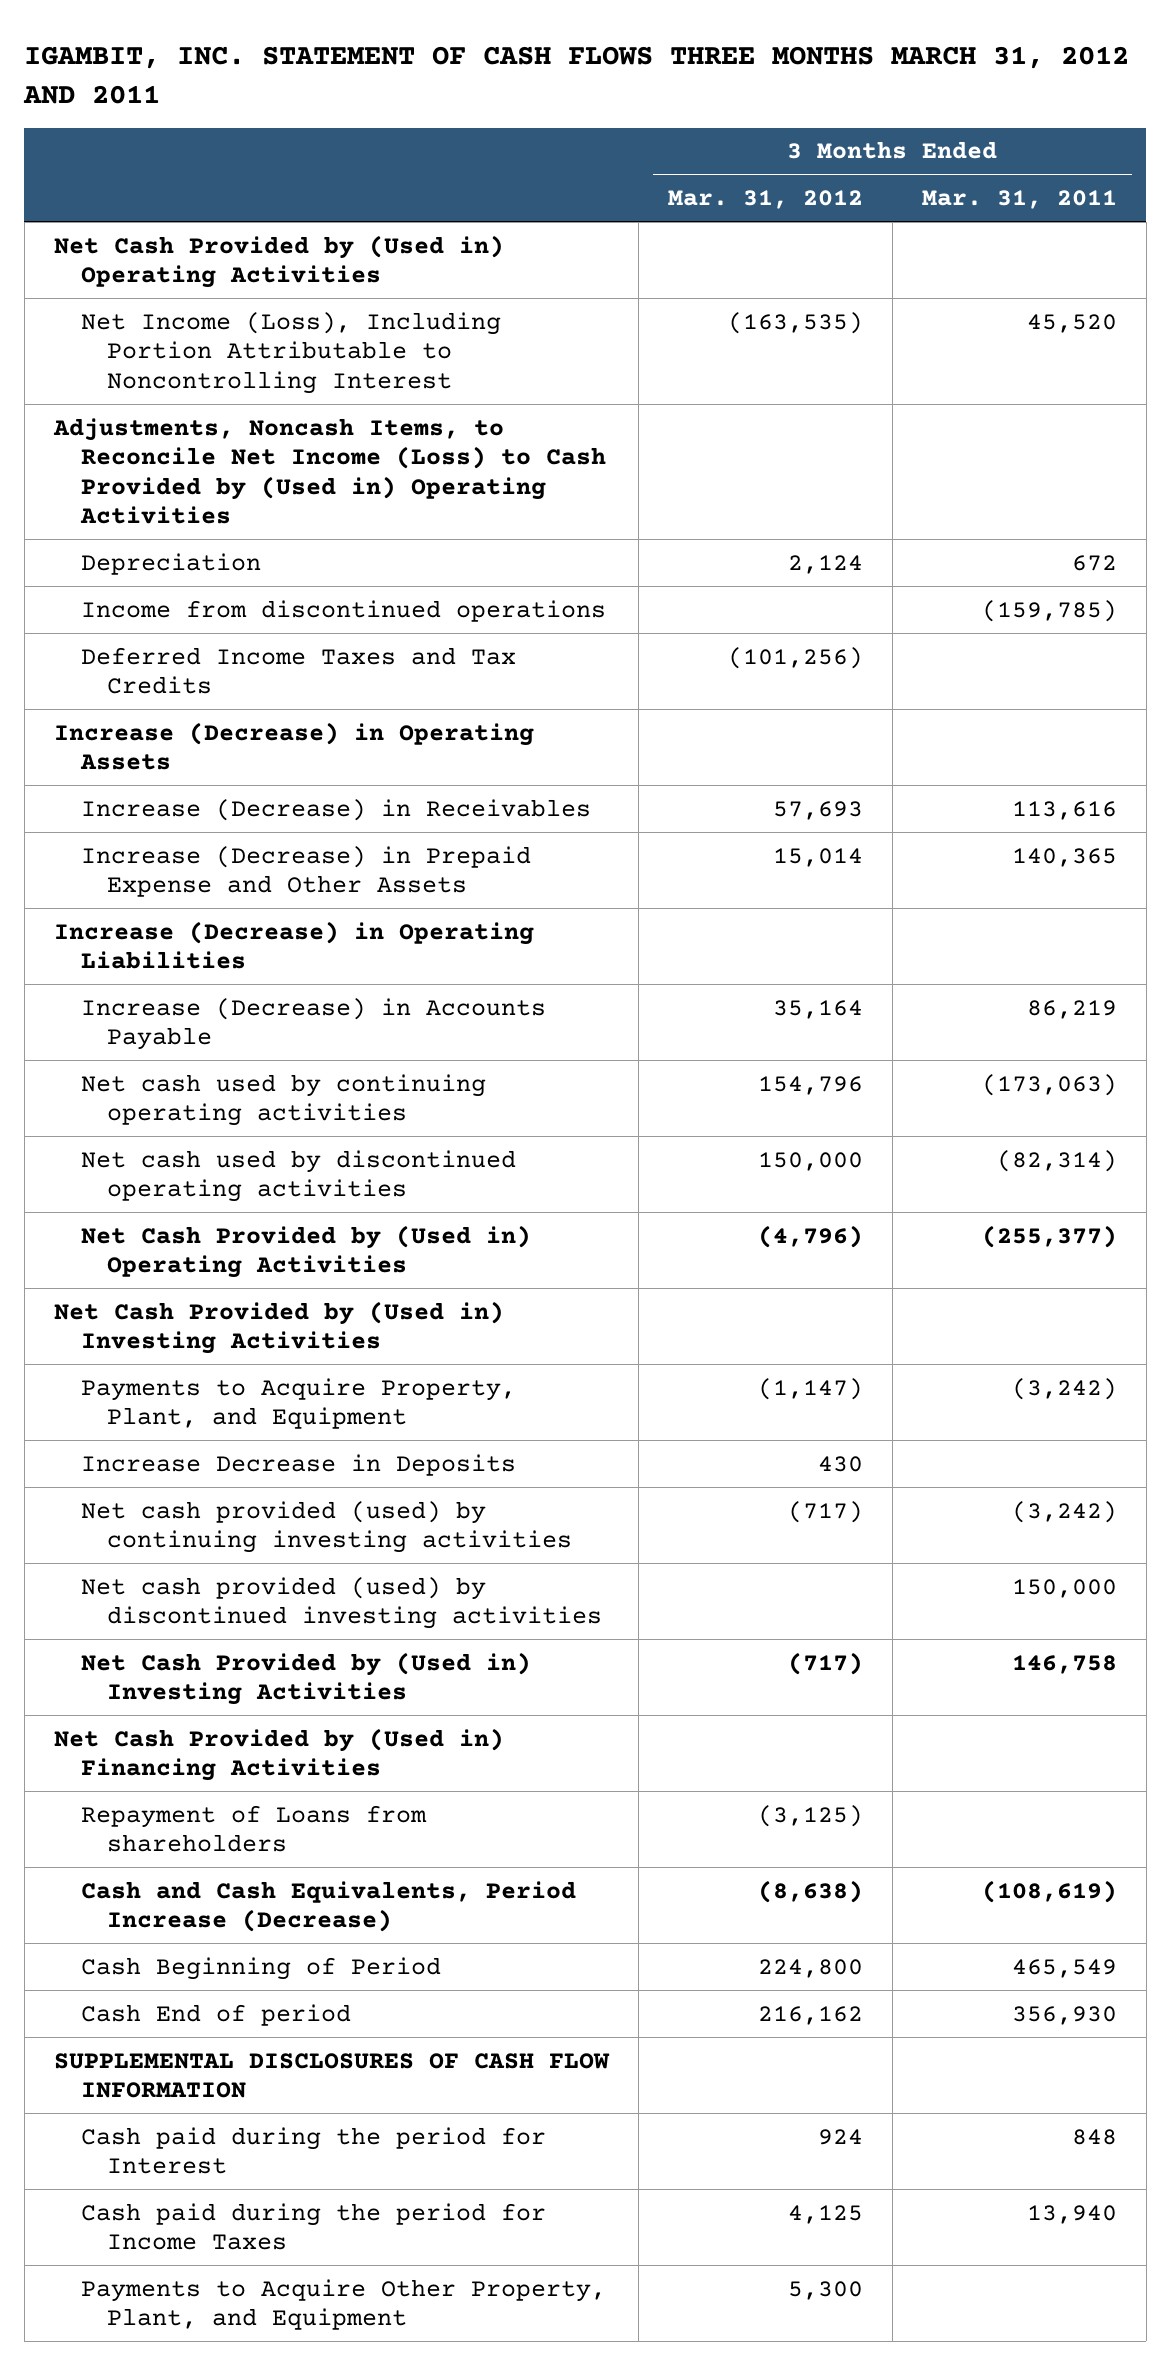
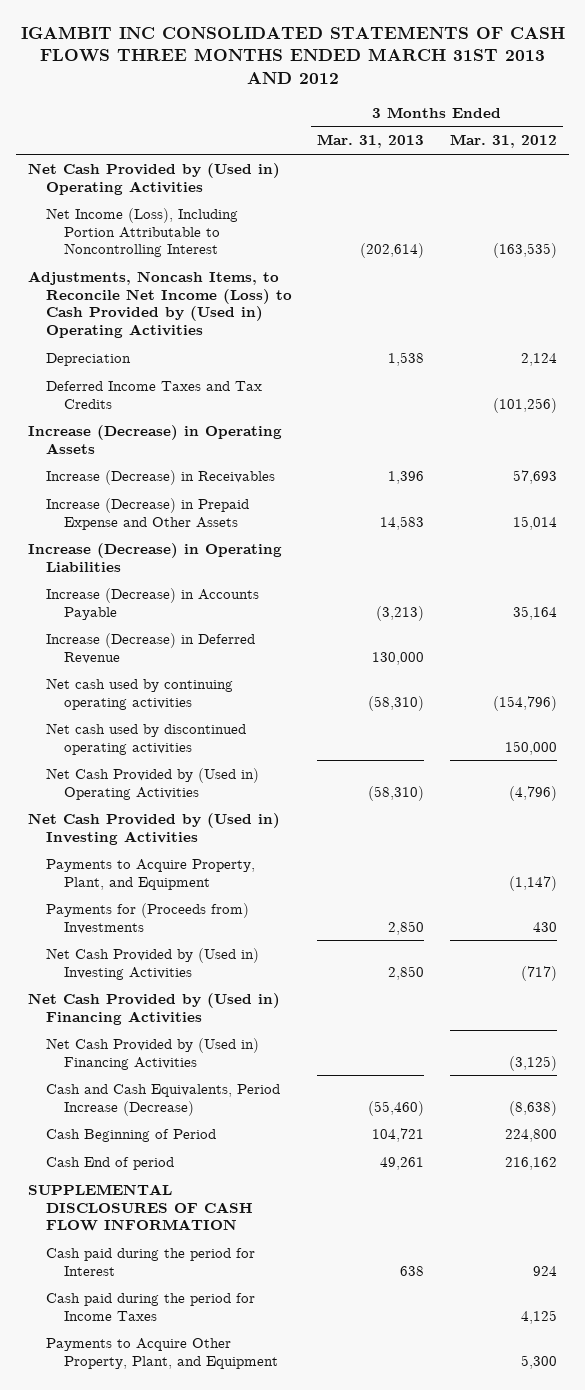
[23,45,1130,104] IGAMBIT, INC. STATEMENT OF CASH FLOWS THREE MONTHS MARCH 31, 2012 AND 2011 -> [20,25,565,85] IGAMBIT INC CONSOLIDATED STATEMENTS OF CASH FLOWS THREE MONTHS ENDED MARCH 31ST 2013 AND 2012
[921,190,1117,210] Mar. 31, 2011 -> none
none -> [317,134,425,149] Mar. 31, 2013
[80,599,606,622] Income from discontinued operations -> none
none -> [46,632,256,664] Increase (Decrease) in Deferred Revenue
[757,1075,863,1095] 154,796 -> [492,695,557,711] (154,796)
[80,1453,516,1476] Increase Decrease in Deposits -> none
[80,1500,573,1554] Net cash provided (used) by continuing investing activities -> none
[80,1576,603,1630] Net cash provided (used) by discontinued investing activities -> none
none -> [46,902,250,934] Payments for (Proceeds from) Investments
[80,1804,427,1853] Repayment of Loans from shareholders -> [46,1037,260,1070] Net Cash Provided by (Used in) Financing Activities

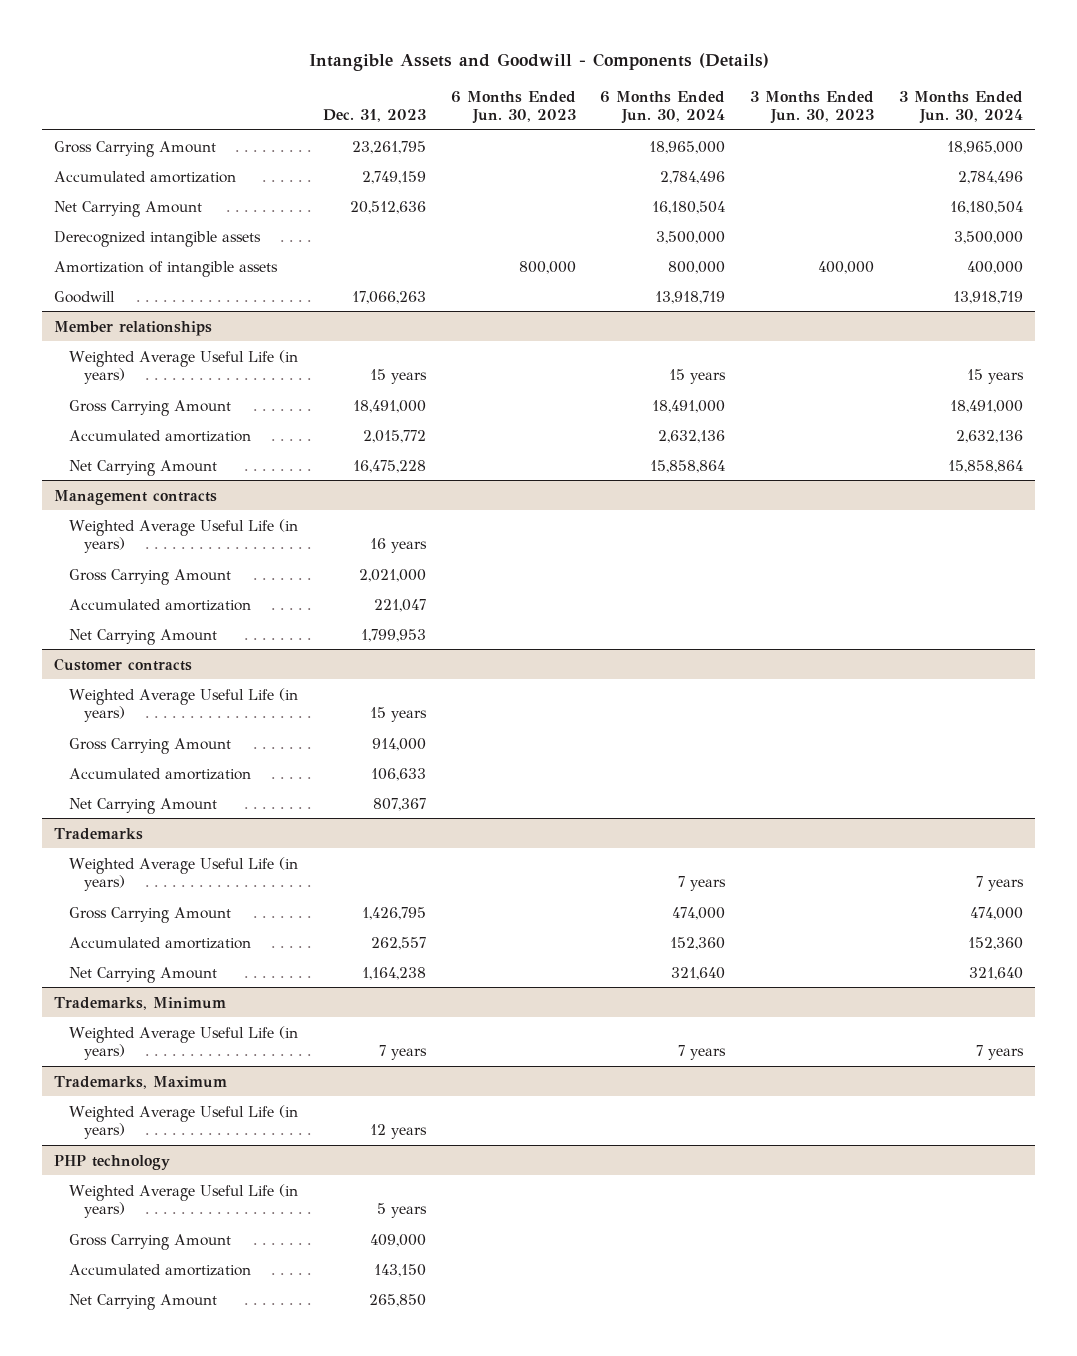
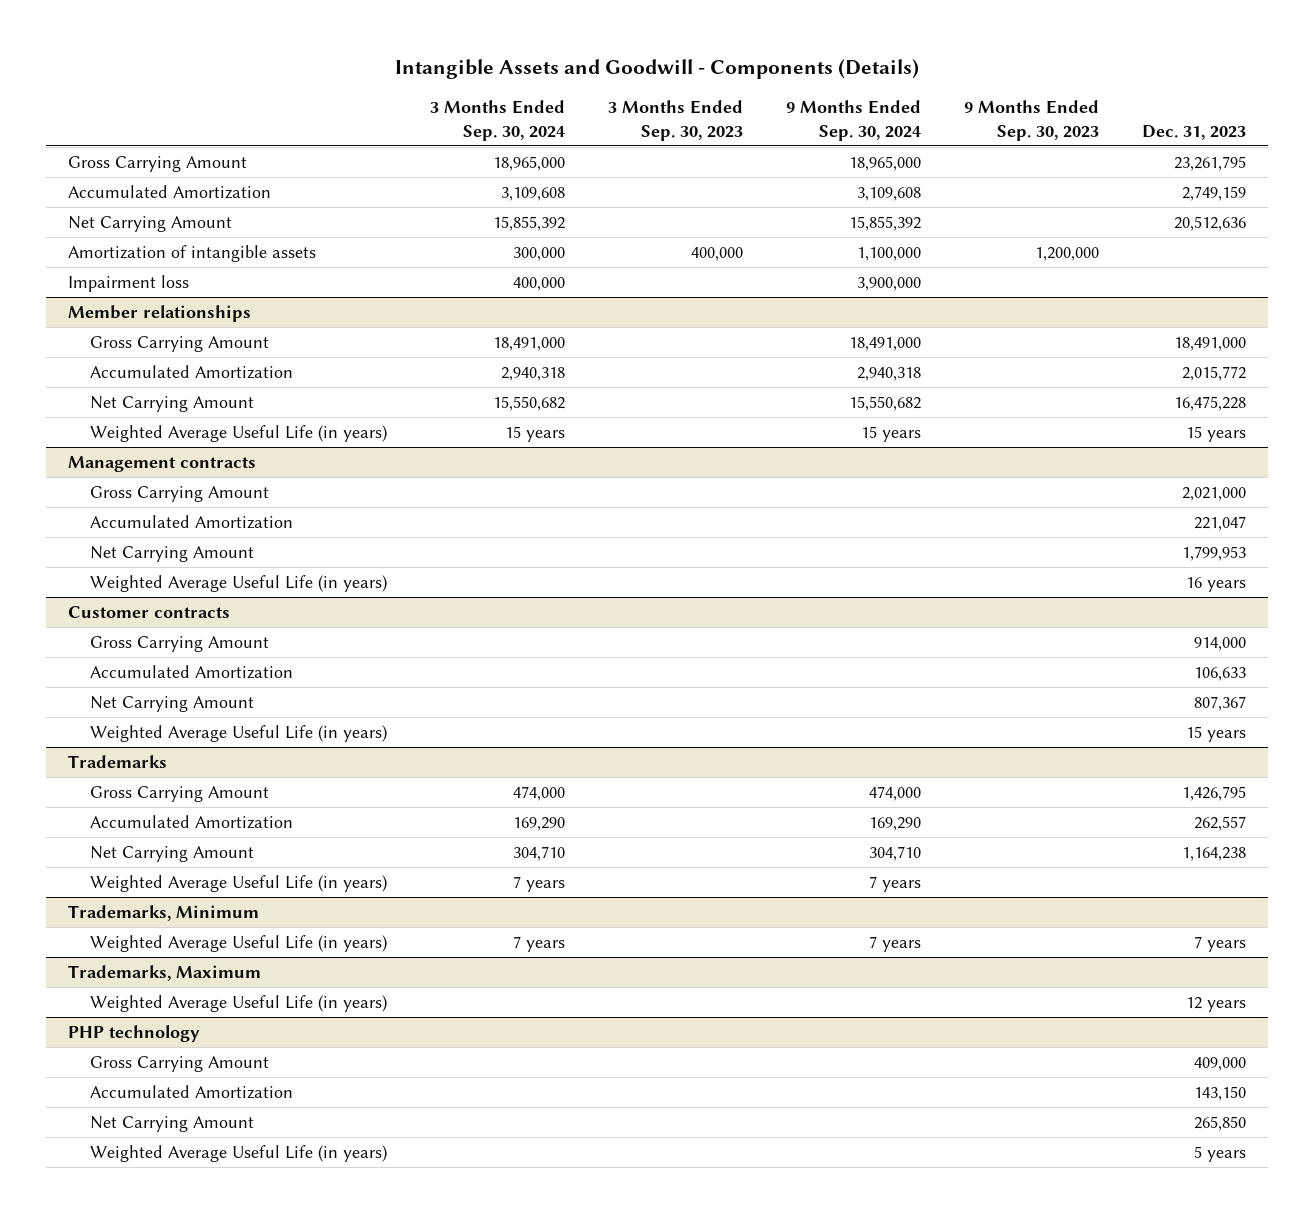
[450,90,576,124] 6 Months Ended Jun. 30, 2023 -> none
[600,90,726,124] 6 Months Ended Jun. 30, 2024 -> none
[750,90,875,124] 3 Months Ended Jun. 30, 2023 -> none
[898,90,1023,124] 3 Months Ended Jun. 30, 2024 -> none
none -> [430,100,566,141] 3 Months Ended Sep. 30, 2024
none -> [608,100,744,141] 3 Months Ended Sep. 30, 2023
none -> [786,100,922,141] 9 Months Ended Sep. 30, 2024
none -> [964,100,1100,141] 9 Months Ended Sep. 30, 2023
[54,170,237,183] Accumulated amortization -> [67,185,271,200] Accumulated Amortization
[54,230,262,247] Derecognized intangible assets -> none
[54,290,116,303] Goodwill -> none
none -> [67,275,189,293] Impairment loss
[69,429,252,442] Accumulated amortization -> [90,365,294,380] Accumulated Amortization
[69,349,299,384] Weighted Average Useful Life (in years) -> [90,425,388,443] Weighted Average Useful Life (in years)
[69,598,252,611] Accumulated amortization -> [90,515,294,530] Accumulated Amortization
[69,518,299,553] Weighted Average Useful Life (in years) -> [90,575,388,593] Weighted Average Useful Life (in years)
[69,767,252,780] Accumulated amortization -> [90,665,294,680] Accumulated Amortization
[69,687,299,722] Weighted Average Useful Life (in years) -> [90,725,388,743] Weighted Average Useful Life (in years)
[69,936,252,949] Accumulated amortization -> [90,815,294,830] Accumulated Amortization
[69,856,299,891] Weighted Average Useful Life (in years) -> [90,875,388,893] Weighted Average Useful Life (in years)
[69,1263,252,1276] Accumulated amortization -> [90,1085,294,1100] Accumulated Amortization
[69,1183,299,1218] Weighted Average Useful Life (in years) -> [90,1145,388,1163] Weighted Average Useful Life (in years)

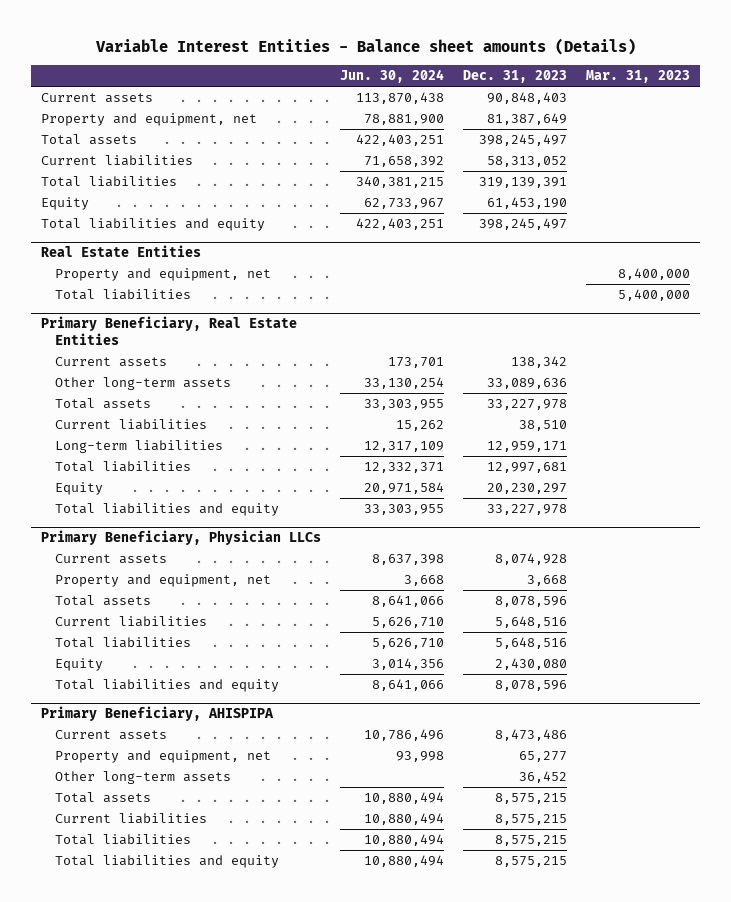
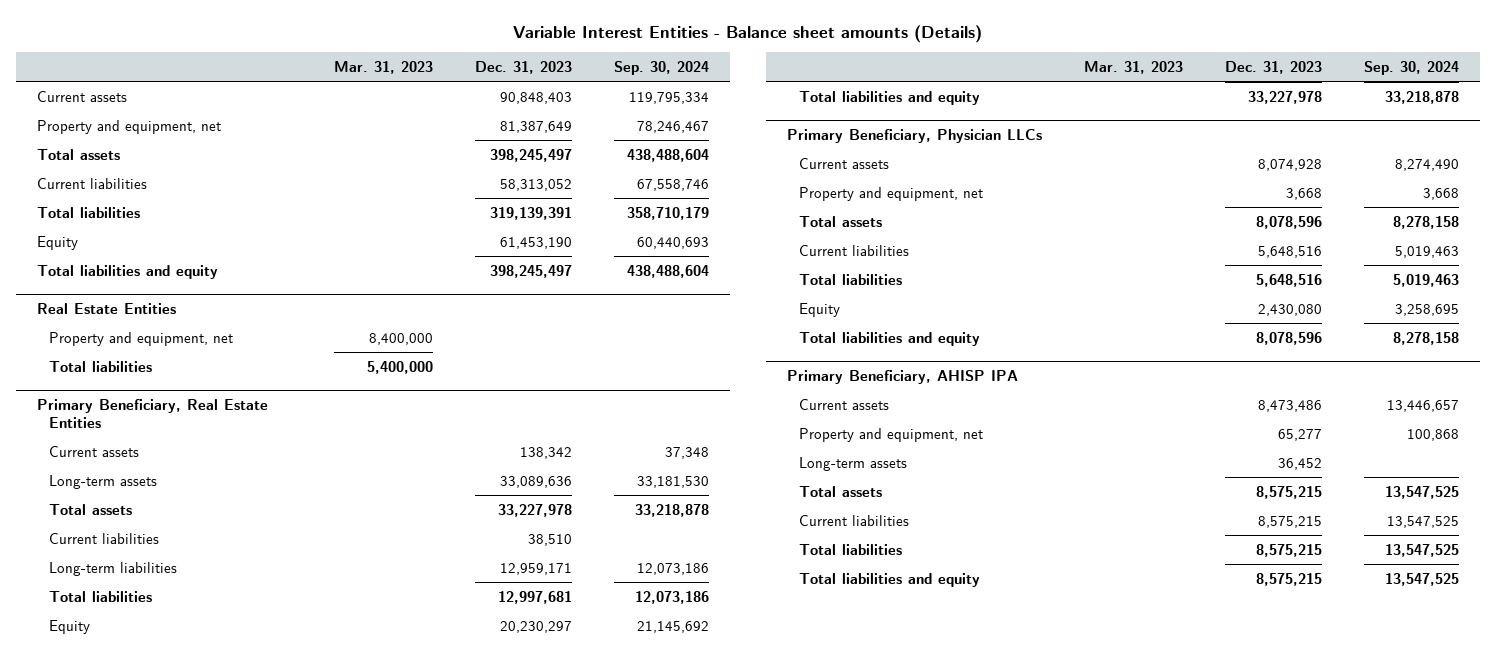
[340,69,445,84] Jun. 30, 2024 -> none
none -> [614,60,710,75] Sep. 30, 2024
[54,377,231,391] Other long-term assets -> [49,474,158,489] Long-term assets
[41,706,275,722] Primary Beneficiary, AHISPIPA -> none
none -> [786,369,1018,384] Primary Beneficiary, AHISP IPA
[54,771,231,785] Other long-term assets -> [799,456,908,471] Long-term assets

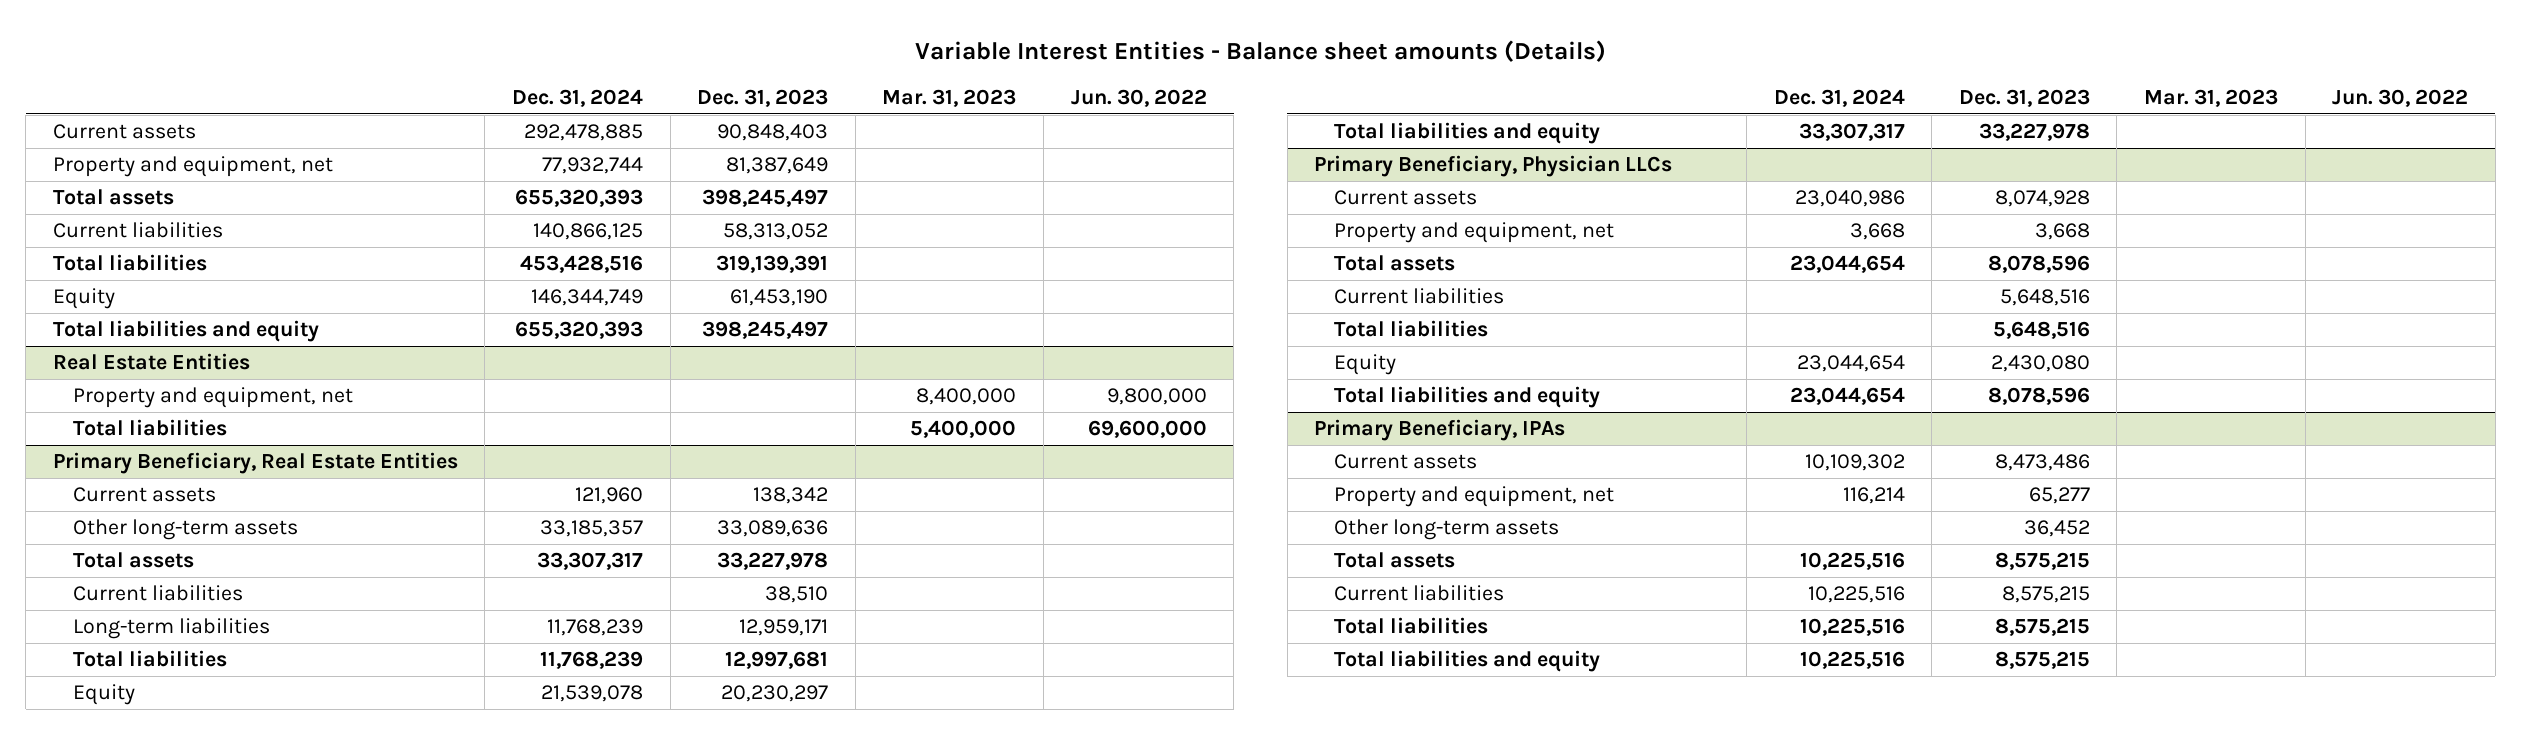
[614,60,710,75] Sep. 30, 2024 -> none
none -> [512,88,644,107] Dec. 31, 2024
none -> [1070,88,1207,107] Jun. 30, 2022
[49,474,158,489] Long-term assets -> [72,519,298,541] Other long-term assets
[786,369,1018,384] Primary Beneficiary, AHISP IPA -> [1314,419,1566,442] Primary Beneficiary, IPAs
[799,456,908,471] Long-term assets -> [1334,519,1560,541] Other long-term assets

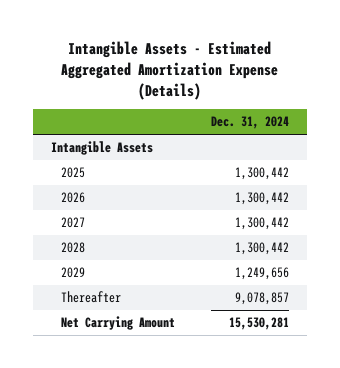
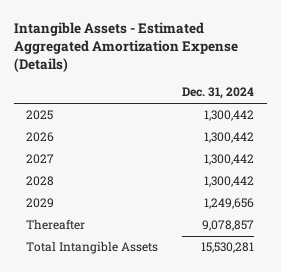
[51,141,154,156] Intangible Assets -> none
[61,316,176,331] Net Carrying Amount -> [26,241,159,255] Total Intangible Assets

